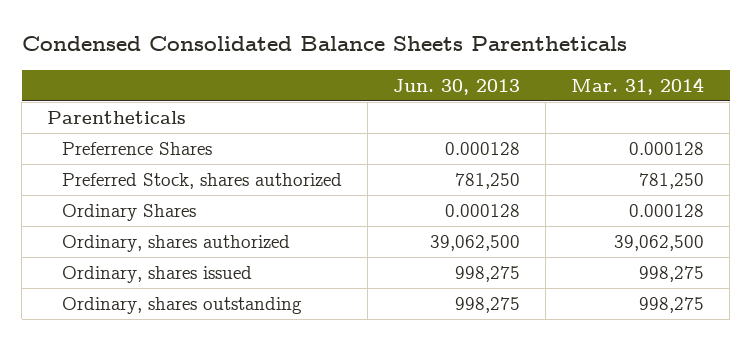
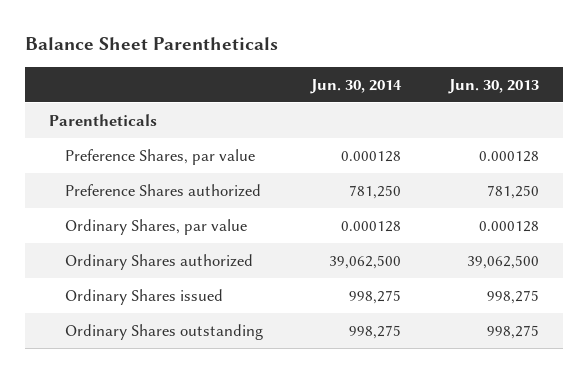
[21,35,627,51] Condensed Consolidated Balance Sheets Parentheticals -> [24,37,278,51] Balance Sheet Parentheticals
[571,76,705,95] Mar. 31, 2014 -> none
none -> [309,78,402,94] Jun. 30, 2014
[62,142,213,156] Preferrence Shares -> [65,148,256,165] Preference Shares, par value
[62,173,343,190] Preferred Stock, shares authorized -> [65,183,262,197] Preference Shares authorized
[62,204,197,222] Ordinary Shares -> [65,218,248,235] Ordinary Shares, par value
[62,235,291,253] Ordinary, shares authorized -> [65,253,254,270] Ordinary Shares authorized
[62,266,253,284] Ordinary, shares issued -> [65,288,224,305] Ordinary Shares issued
[62,297,303,315] Ordinary, shares outstanding -> [65,323,264,340] Ordinary Shares outstanding

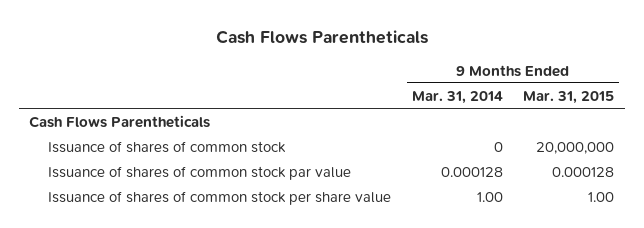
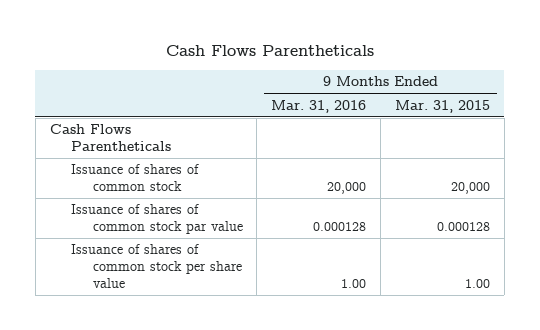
[411,90,503,104] Mar. 31, 2014 -> none
none -> [271,99,367,113] Mar. 31, 2016
[536,141,615,154] 20,000,000 -> [450,181,490,194] 20,000

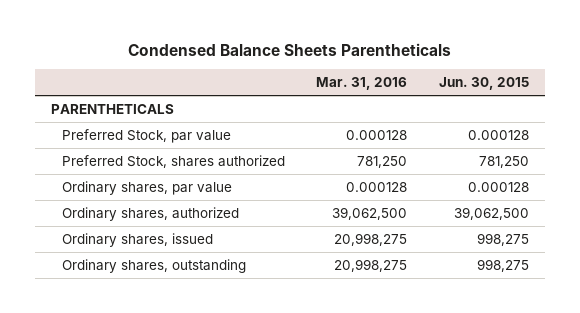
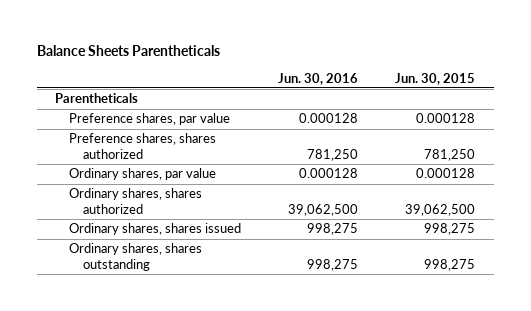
[128,42,452,56] Condensed Balance Sheets Parentheticals -> [36,44,220,56] Balance Sheets Parentheticals
[316,77,408,91] Mar. 31, 2016 -> none
none -> [278,72,359,85] Jun. 30, 2016
[50,103,174,114] PARENTHETICALS -> [55,93,139,104] Parentheticals
[61,128,231,143] Preferred Stock, par value -> [69,113,231,126] Preference shares, par value
[61,154,285,168] Preferred Stock, shares authorized -> [69,133,217,160] Preference shares, shares authorized
[61,206,239,221] Ordinary shares, authorized -> [69,188,203,215] Ordinary shares, shares authorized
[61,232,213,247] Ordinary shares, issued -> [69,223,242,236] Ordinary shares, shares issued
[61,258,246,273] Ordinary shares, outstanding -> [69,243,203,272] Ordinary shares, shares outstanding

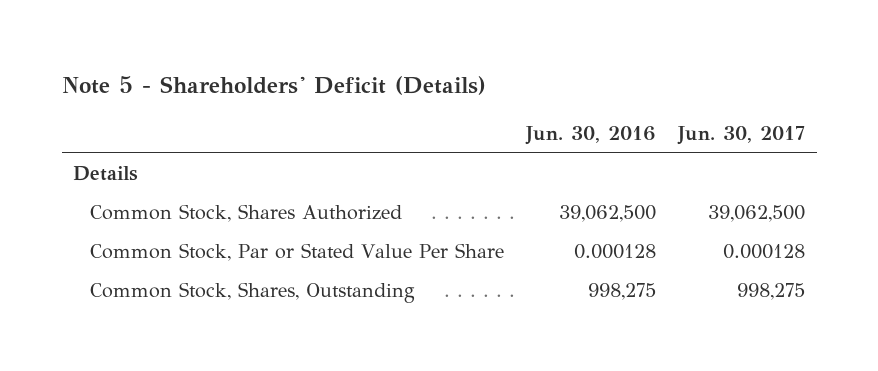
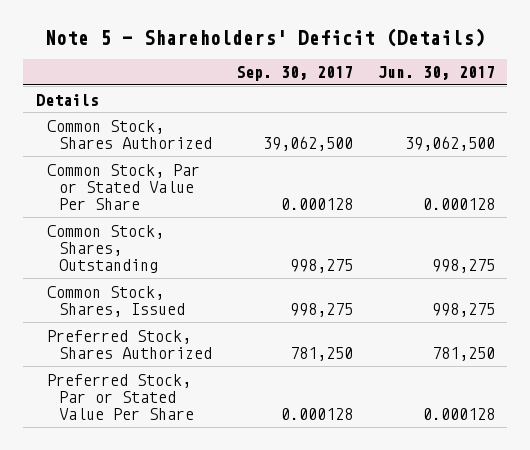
[525,125,657,145] Jun. 30, 2016 -> none
none -> [236,66,354,82] Sep. 30, 2017
none -> [47,285,185,317] Common Stock, Shares, Issued
none -> [47,329,212,359] Preferred Stock, Shares Authorized
none -> [47,373,194,420] Preferred Stock, Par or Stated Value Per Share

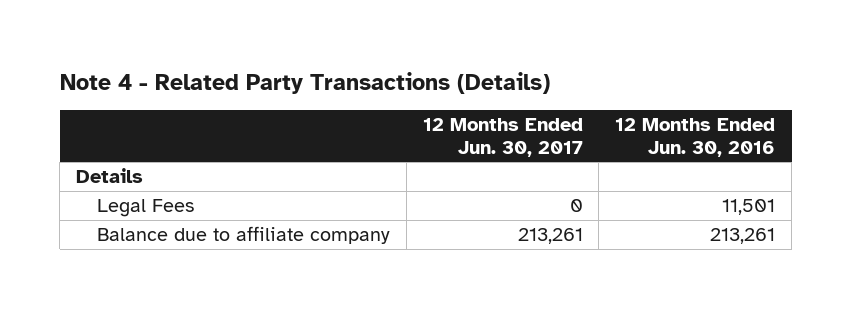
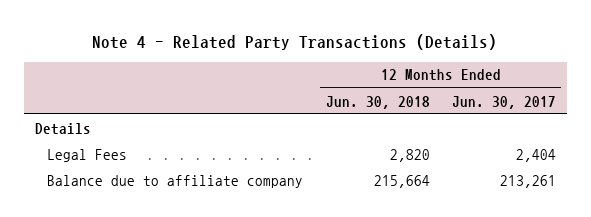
[615,117,776,157] 12 Months Ended Jun. 30, 2016 -> none
none -> [325,95,430,109] Jun. 30, 2018
[569,199,583,213] 0 -> [515,148,556,162] 2,404

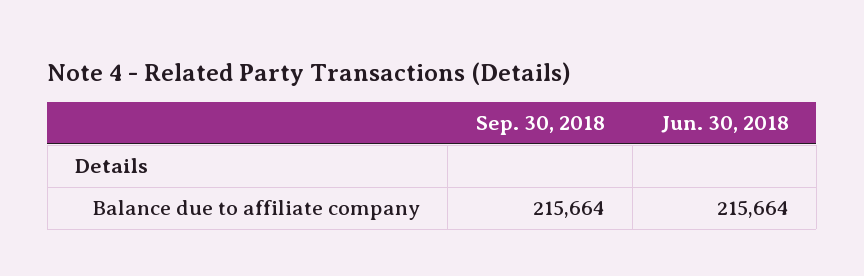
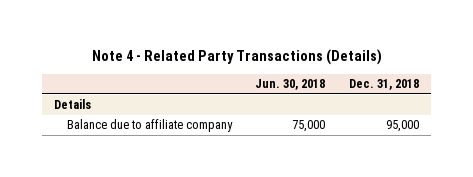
[475,116,605,136] Sep. 30, 2018 -> none
none -> [349,78,420,90] Dec. 31, 2018
[716,200,789,219] 215,664 -> [292,120,326,133] 75,000

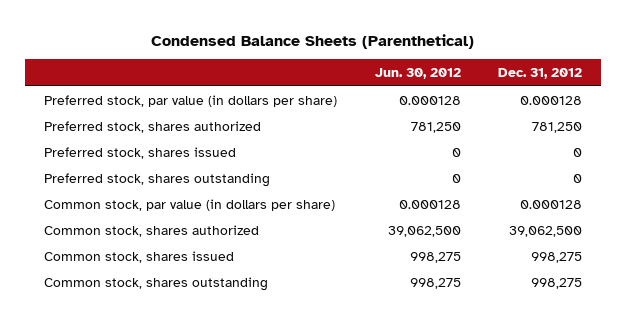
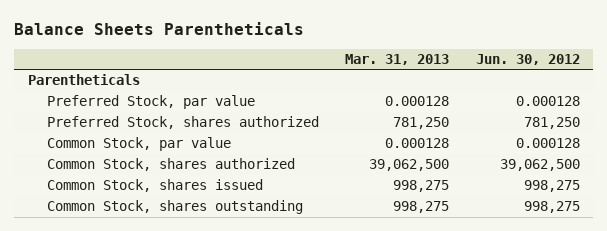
[151,33,475,49] Condensed Balance Sheets (Parenthetical) -> [14,22,305,36] Balance Sheets Parentheticals
[498,67,583,79] Dec. 31, 2012 -> none
none -> [345,53,450,65] Mar. 31, 2013
[43,146,236,159] Preferred stock, shares issued -> none
[43,172,270,187] Preferred stock, shares outstanding -> none
none -> [27,74,140,86] Parentheticals
[43,94,337,107] Preferred stock, par value (in dollars per share) -> [46,95,255,110] Preferred Stock, par value
[43,120,261,133] Preferred stock, shares authorized -> [46,116,319,130] Preferred Stock, shares authorized
[43,198,335,211] Common stock, par value (in dollars per share) -> [46,137,231,152] Common Stock, par value
[43,224,259,237] Common stock, shares authorized -> [46,158,295,172] Common Stock, shares authorized
[43,250,234,263] Common stock, shares issued -> [46,179,263,193] Common Stock, shares issued
[43,276,268,291] Common stock, shares outstanding -> [46,200,303,215] Common Stock, shares outstanding

